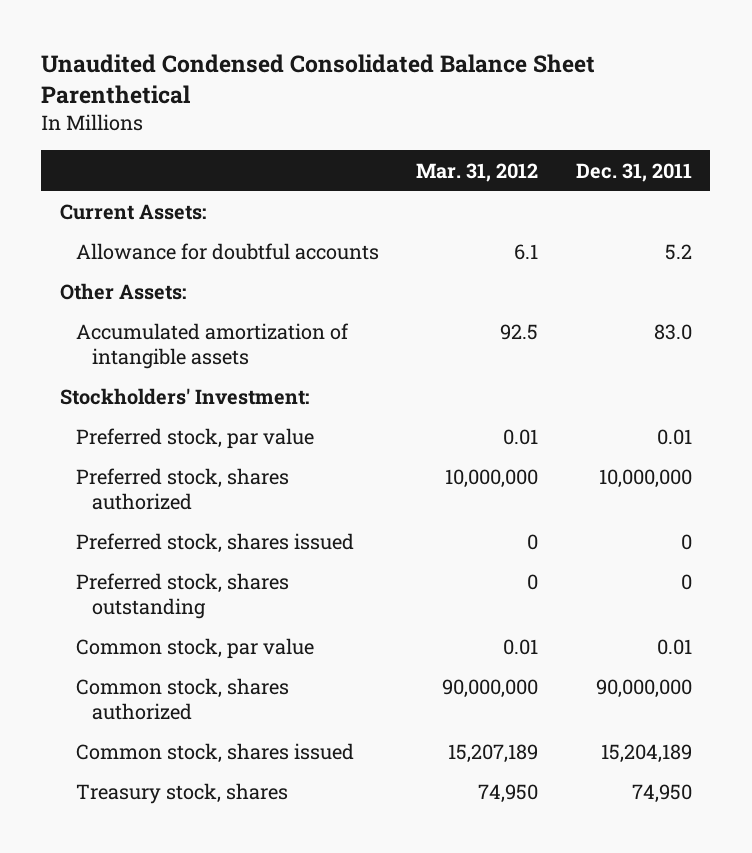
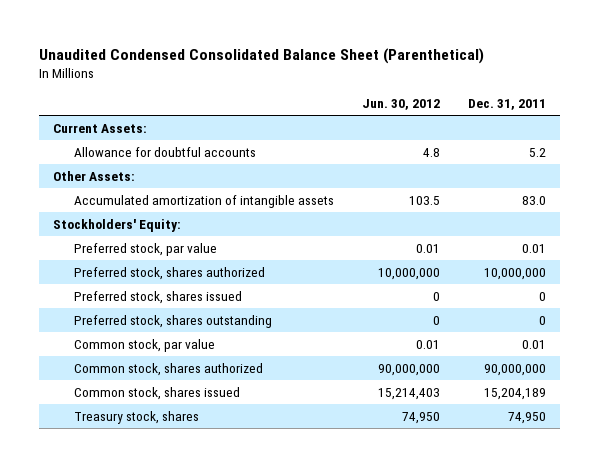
[41,54,596,105] Unaudited Condensed Consolidated Balance Sheet Parenthetical -> [39,47,485,64] Unaudited Condensed Consolidated Balance Sheet (Parenthetical)
[416,162,539,182] Mar. 31, 2012 -> none
none -> [361,98,440,110] Jun. 30, 2012
[60,388,310,406] Stockholders' Investment: -> [53,218,182,232] Stockholders' Equity:

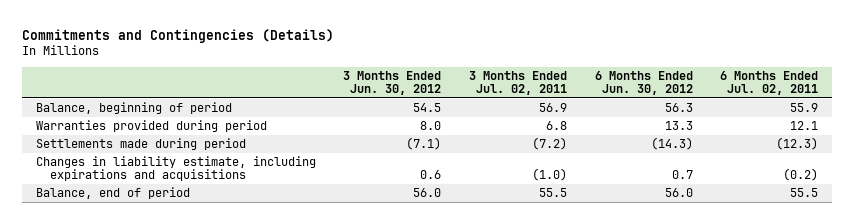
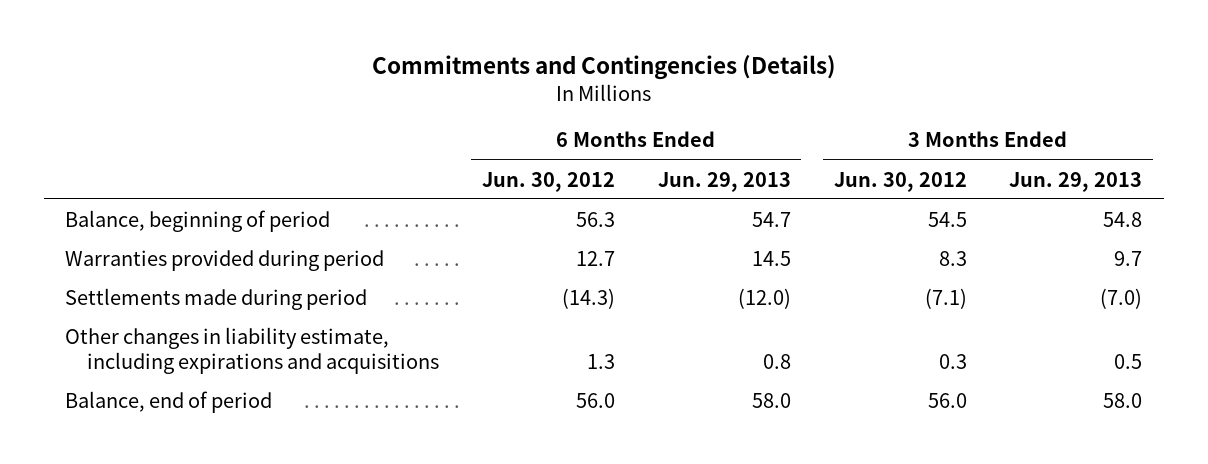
[469,70,568,95] 3 Months Ended Jul. 02, 2011 -> none
[720,70,819,95] 6 Months Ended Jul. 02, 2011 -> none
none -> [657,171,791,192] Jun. 29, 2013
none -> [1009,171,1143,192] Jun. 29, 2013
[420,121,442,131] 8.0 -> [938,250,967,266] 8.3
[664,121,693,131] 13.3 -> [575,250,615,266] 12.7
[35,156,316,182] Changes in liability estimate, including expirations and acquisitions -> [65,326,439,374] Other changes in liability estimate, including expirations and acquisitions
[420,170,442,180] 0.6 -> [938,353,967,369] 0.3
[671,170,693,180] 0.7 -> [586,353,615,369] 1.3

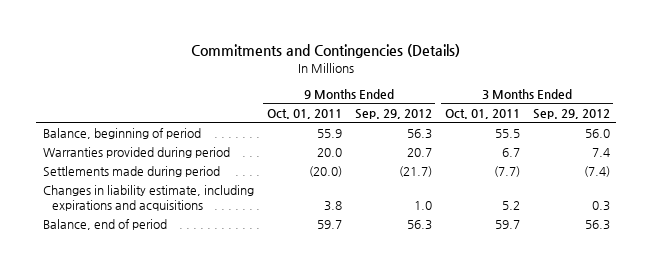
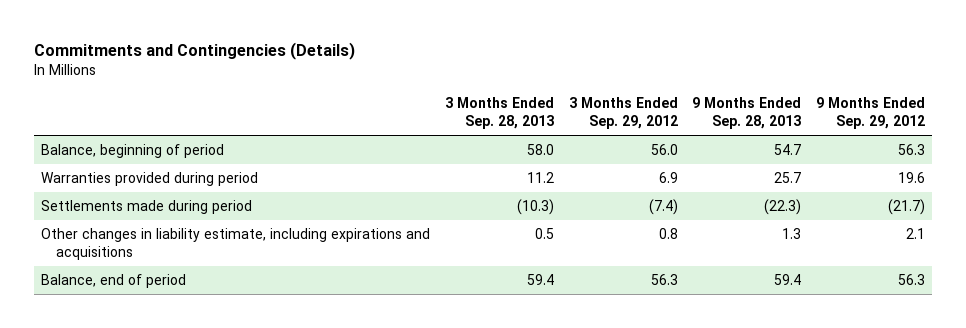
[266,108,342,119] Oct. 01, 2011 -> none
[444,108,520,119] Oct. 01, 2011 -> none
none -> [445,96,555,130] 3 Months Ended Sep. 28, 2013
none -> [692,96,802,130] 9 Months Ended Sep. 28, 2013
[406,147,432,157] 20.7 -> [897,172,925,184] 19.6
[591,147,610,157] 7.4 -> [658,172,678,184] 6.9
[42,184,254,212] Changes in liability estimate, including expirations and acquisitions -> [41,228,431,261] Other changes in liability estimate, including expirations and acquisitions
[413,201,432,211] 1.0 -> [905,228,925,240] 2.1
[591,201,610,212] 0.3 -> [658,228,678,240] 0.8

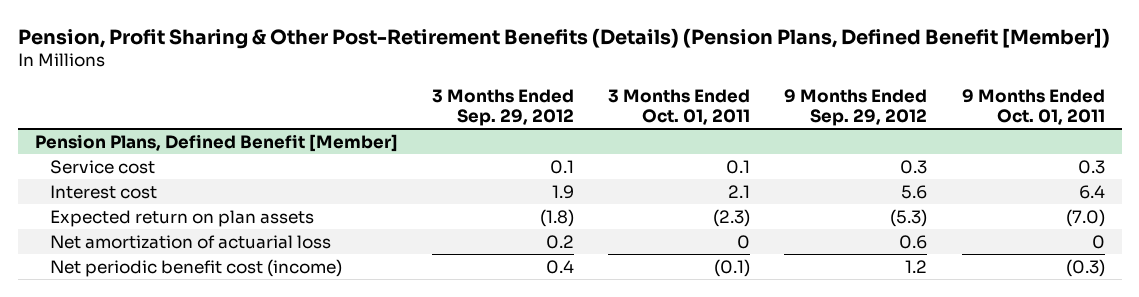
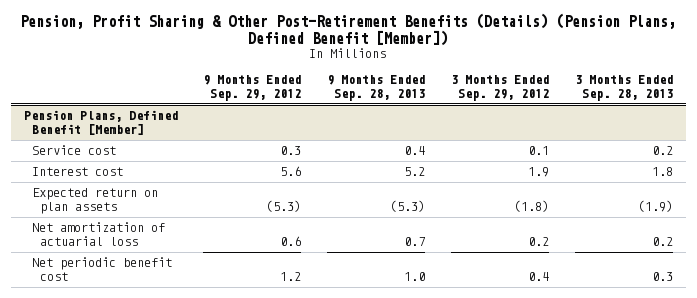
[608,88,751,125] 3 Months Ended Oct. 01, 2011 -> none
[961,88,1105,125] 9 Months Ended Oct. 01, 2011 -> none
none -> [327,75,426,102] 9 Months Ended Sep. 28, 2013
none -> [574,75,673,102] 3 Months Ended Sep. 28, 2013
[50,258,343,277] Net periodic benefit cost (income) -> [31,257,172,282] Net periodic benefit cost

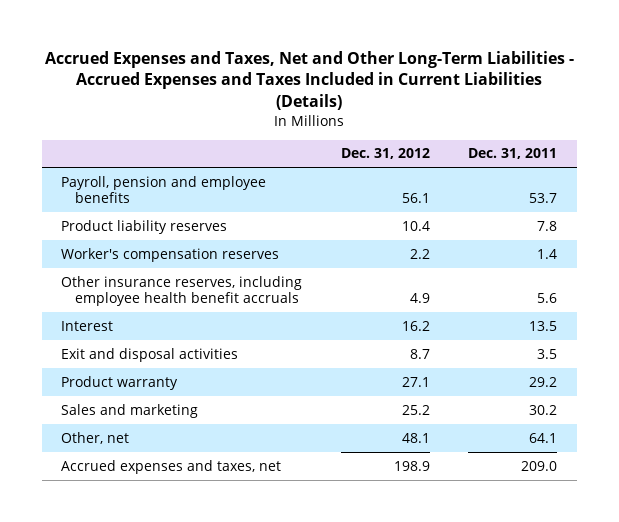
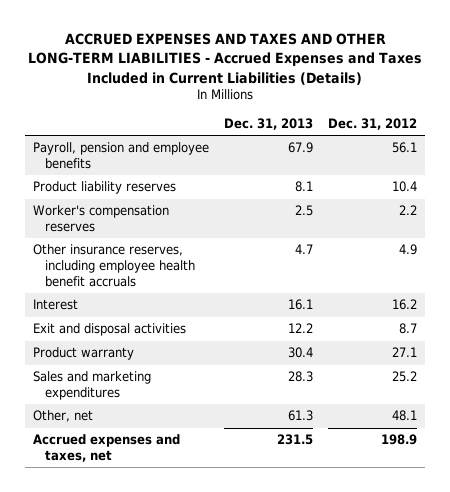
[45,50,575,110] Accrued Expenses and Taxes, Net and Other Long-Term Liabilities - Accrued Expenses and Taxes Included in Current Liabilities (Details) -> [27,33,422,85] ACCRUED EXPENSES AND TAXES AND OTHER LONG-TERM LIABILITIES - Accrued Expenses and Taxes Included in Current Liabilities (Details)
[468,148,558,160] Dec. 31, 2011 -> none
none -> [223,118,313,131] Dec. 31, 2013
[61,403,199,418] Sales and marketing -> [32,371,151,401] Sales and marketing expenditures

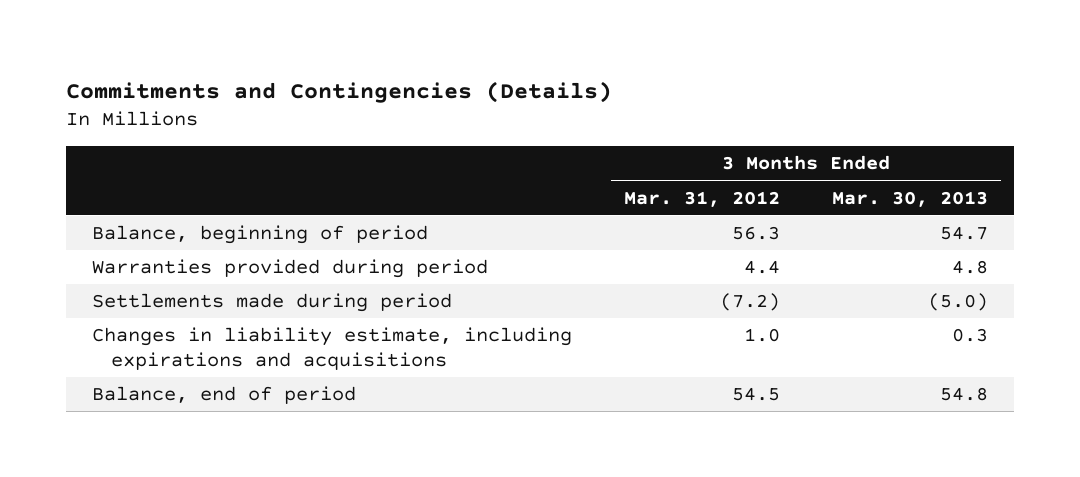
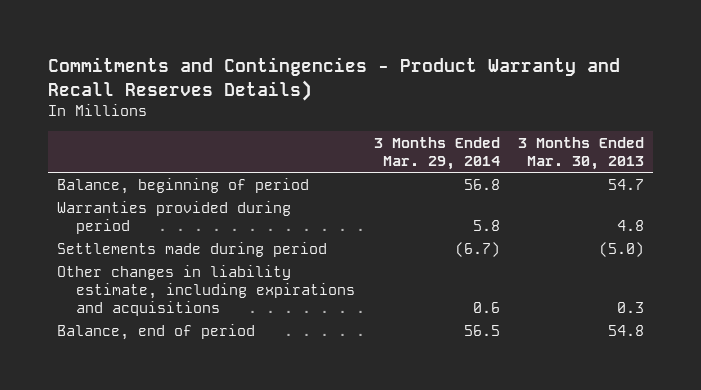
[65,80,612,103] Commitments and Contingencies (Details) -> [48,57,621,101] Commitments and Contingencies - Product Warranty and Recall Reserves Details)
[623,190,780,207] Mar. 31, 2012 -> none
none -> [373,137,500,171] 3 Months Ended Mar. 29, 2014
[91,327,572,371] Changes in liability estimate, including expirations and acquisitions -> [57,264,356,316] Other changes in liability estimate, including expirations and acquisitions

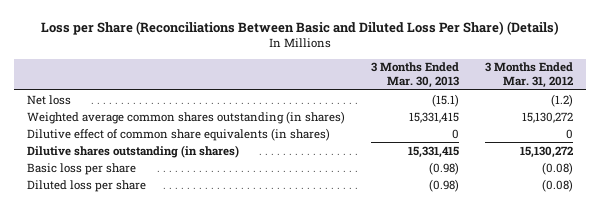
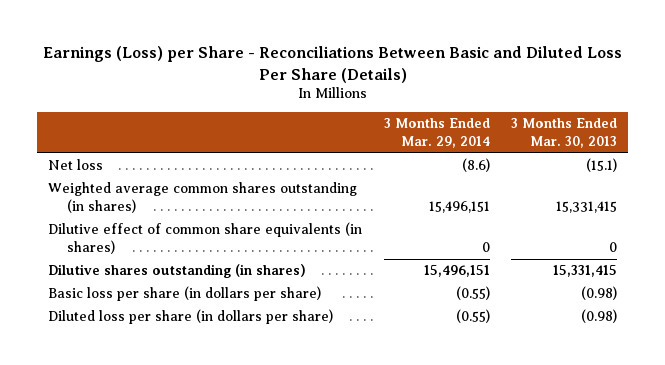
[40,20,559,35] Loss per Share (Reconciliations Between Basic and Diluted Loss Per Share) (Details) -> [42,46,622,83] Earnings (Loss) per Share - Reconciliations Between Basic and Diluted Loss Per Share (Details)
[484,62,573,89] 3 Months Ended Mar. 31, 2012 -> none
none -> [383,118,490,148] 3 Months Ended Mar. 29, 2014
[26,162,136,175] Basic loss per share -> [47,286,321,302] Basic loss per share (in dollars per share)
[26,179,146,192] Diluted loss per share -> [47,309,333,325] Diluted loss per share (in dollars per share)

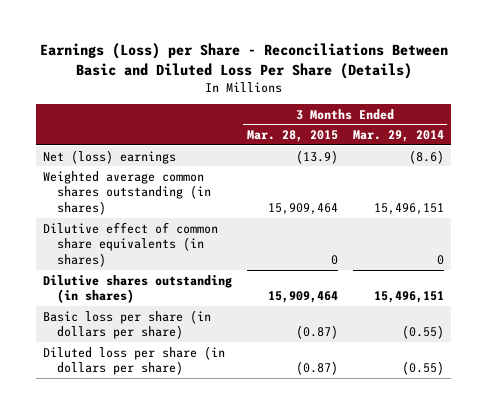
[511,118,618,148] 3 Months Ended Mar. 30, 2013 -> none
none -> [247,130,339,143] Mar. 28, 2015
[47,159,103,171] Net loss -> [43,149,177,164] Net (loss) earnings

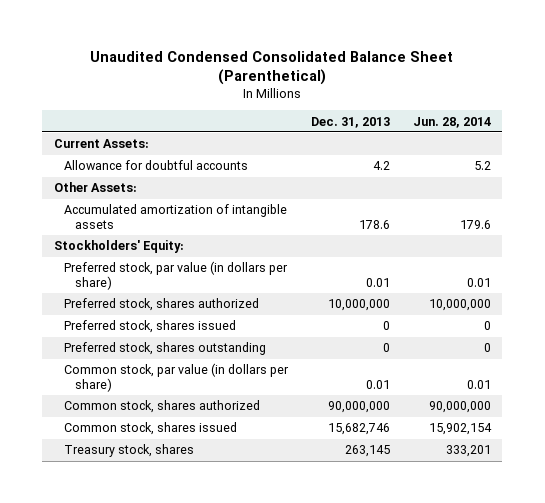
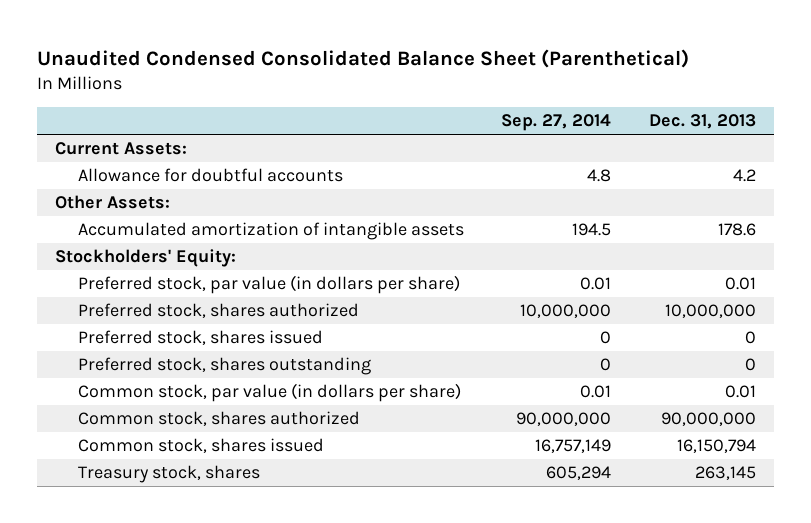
[412,116,491,128] Jun. 28, 2014 -> none
none -> [501,114,612,132] Sep. 27, 2014
[328,423,391,436] 15,682,746 -> [676,439,756,454] 16,150,794

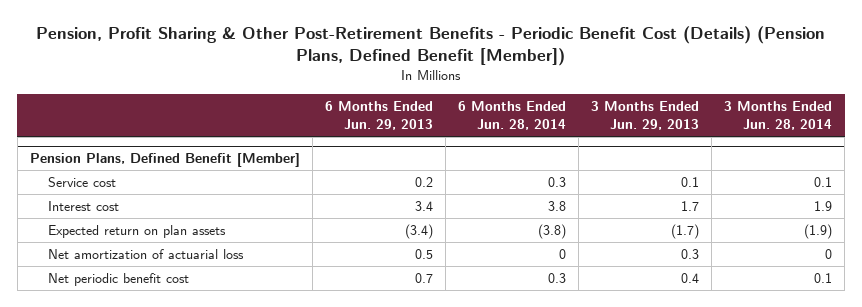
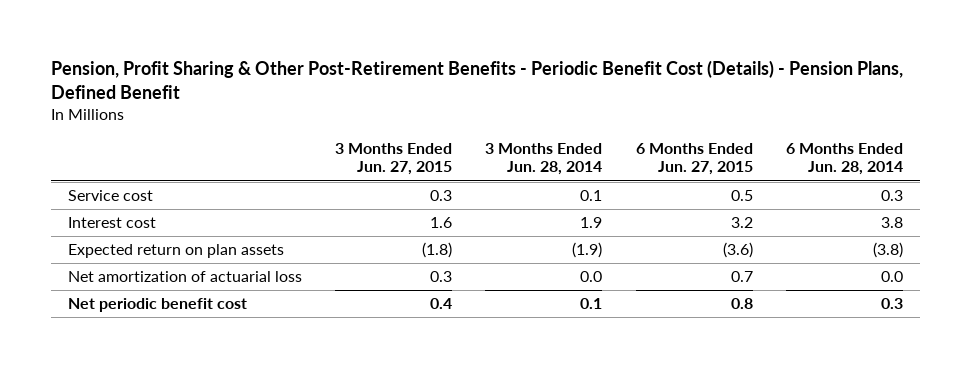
[36,26,826,67] Pension, Profit Sharing & Other Post-Retirement Benefits - Periodic Benefit Cost (Details) (Pension Plans, Defined Benefit [Member]) -> [51,60,904,100] Pension, Profit Sharing & Other Post-Retirement Benefits - Periodic Benefit Cost (Details) - Pension Plans, Defined Benefit
[324,101,433,131] 6 Months Ended Jun. 29, 2013 -> none
[591,101,700,131] 3 Months Ended Jun. 29, 2013 -> none
none -> [335,143,453,176] 3 Months Ended Jun. 27, 2015
none -> [635,143,753,176] 6 Months Ended Jun. 27, 2015
[29,152,300,167] Pension Plans, Defined Benefit [Member] -> none
[559,248,567,259] 0 -> [880,271,903,283] 0.0
[825,248,833,259] 0 -> [580,271,603,283] 0.0

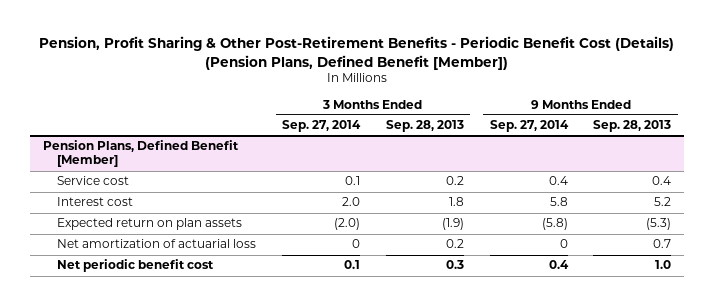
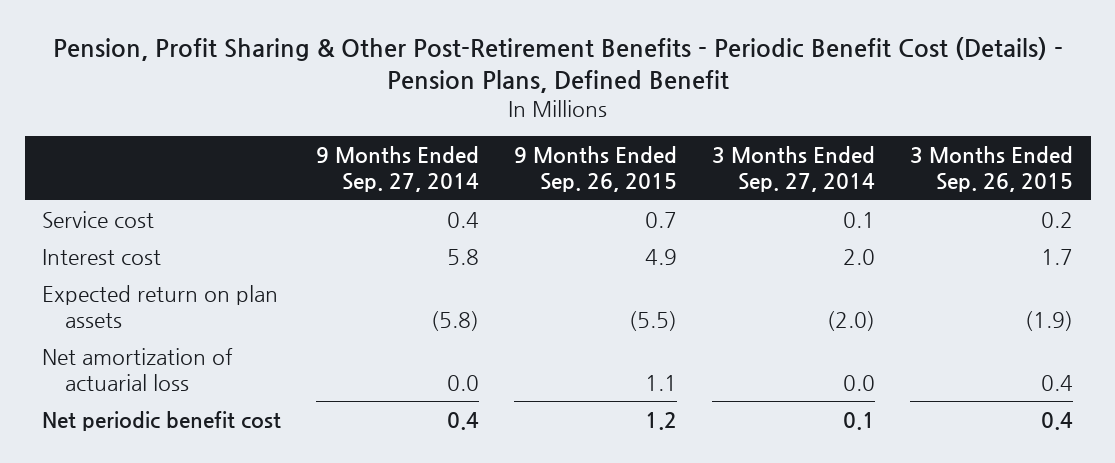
[39,36,675,70] Pension, Profit Sharing & Other Post-Retirement Benefits - Periodic Benefit Cost (Details) (Pension Plans, Defined Benefit [Member]) -> [52,37,1063,94] Pension, Profit Sharing & Other Post-Retirement Benefits - Periodic Benefit Cost (Details) - Pension Plans, Defined Benefit
[385,120,464,133] Sep. 28, 2013 -> none
[593,120,672,133] Sep. 28, 2013 -> none
none -> [514,146,678,193] 9 Months Ended Sep. 26, 2015
none -> [910,146,1074,193] 3 Months Ended Sep. 26, 2015
[42,140,239,168] Pension Plans, Defined Benefit [Member] -> none
[352,239,361,249] 0 -> [843,374,876,391] 0.0
[559,239,568,249] 0 -> [447,374,480,391] 0.0

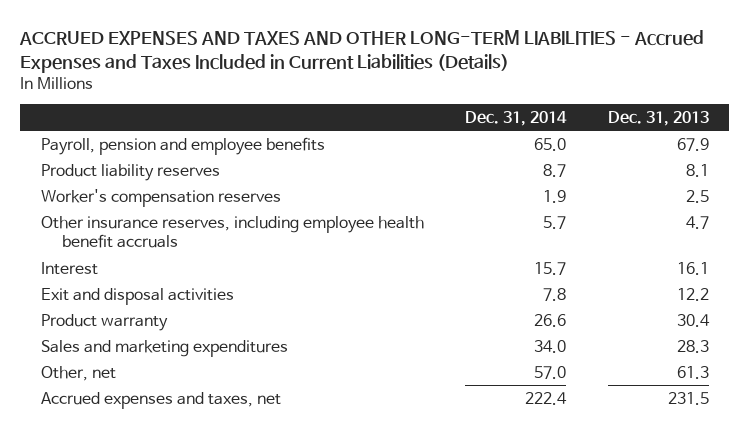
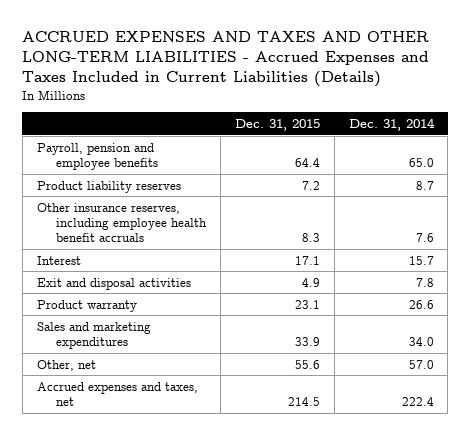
[607,110,709,126] Dec. 31, 2013 -> none
none -> [234,119,320,132] Dec. 31, 2015
[41,188,282,207] Worker's compensation reserves -> none
[543,215,567,229] 5.7 -> [415,233,434,243] 7.6

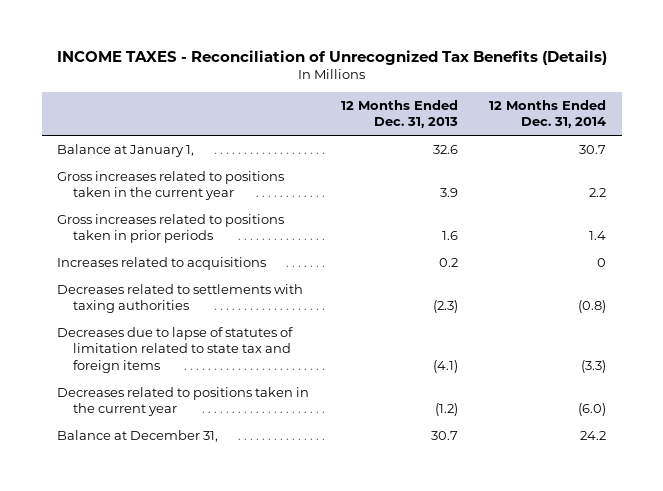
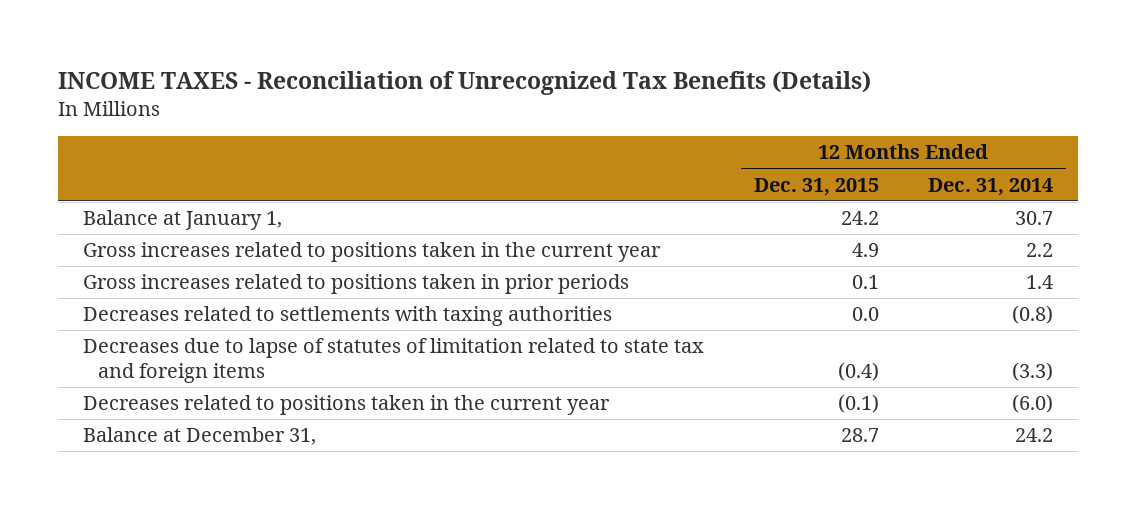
[340,99,458,129] 12 Months Ended Dec. 31, 2013 -> none
none -> [753,177,879,196] Dec. 31, 2015
[57,256,267,270] Increases related to acquisitions -> none

